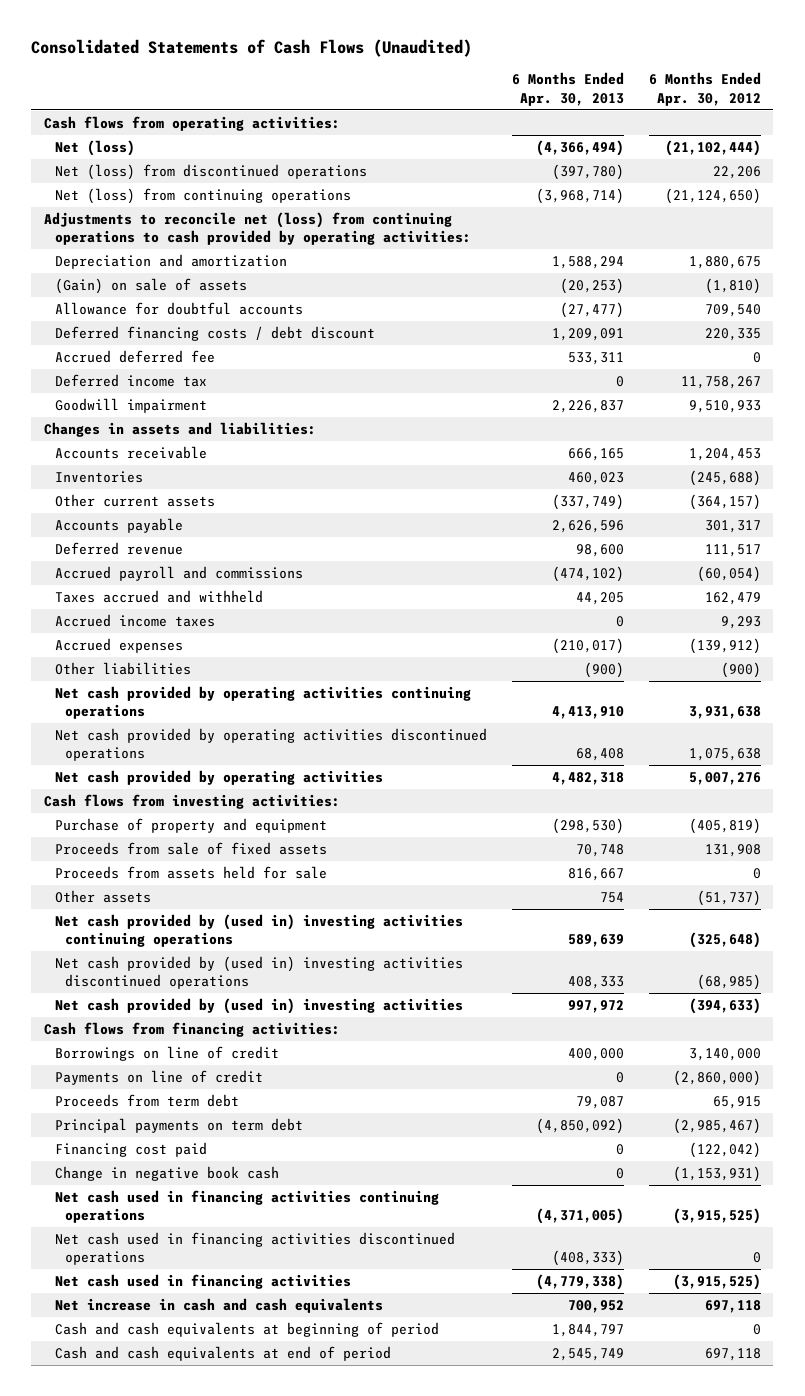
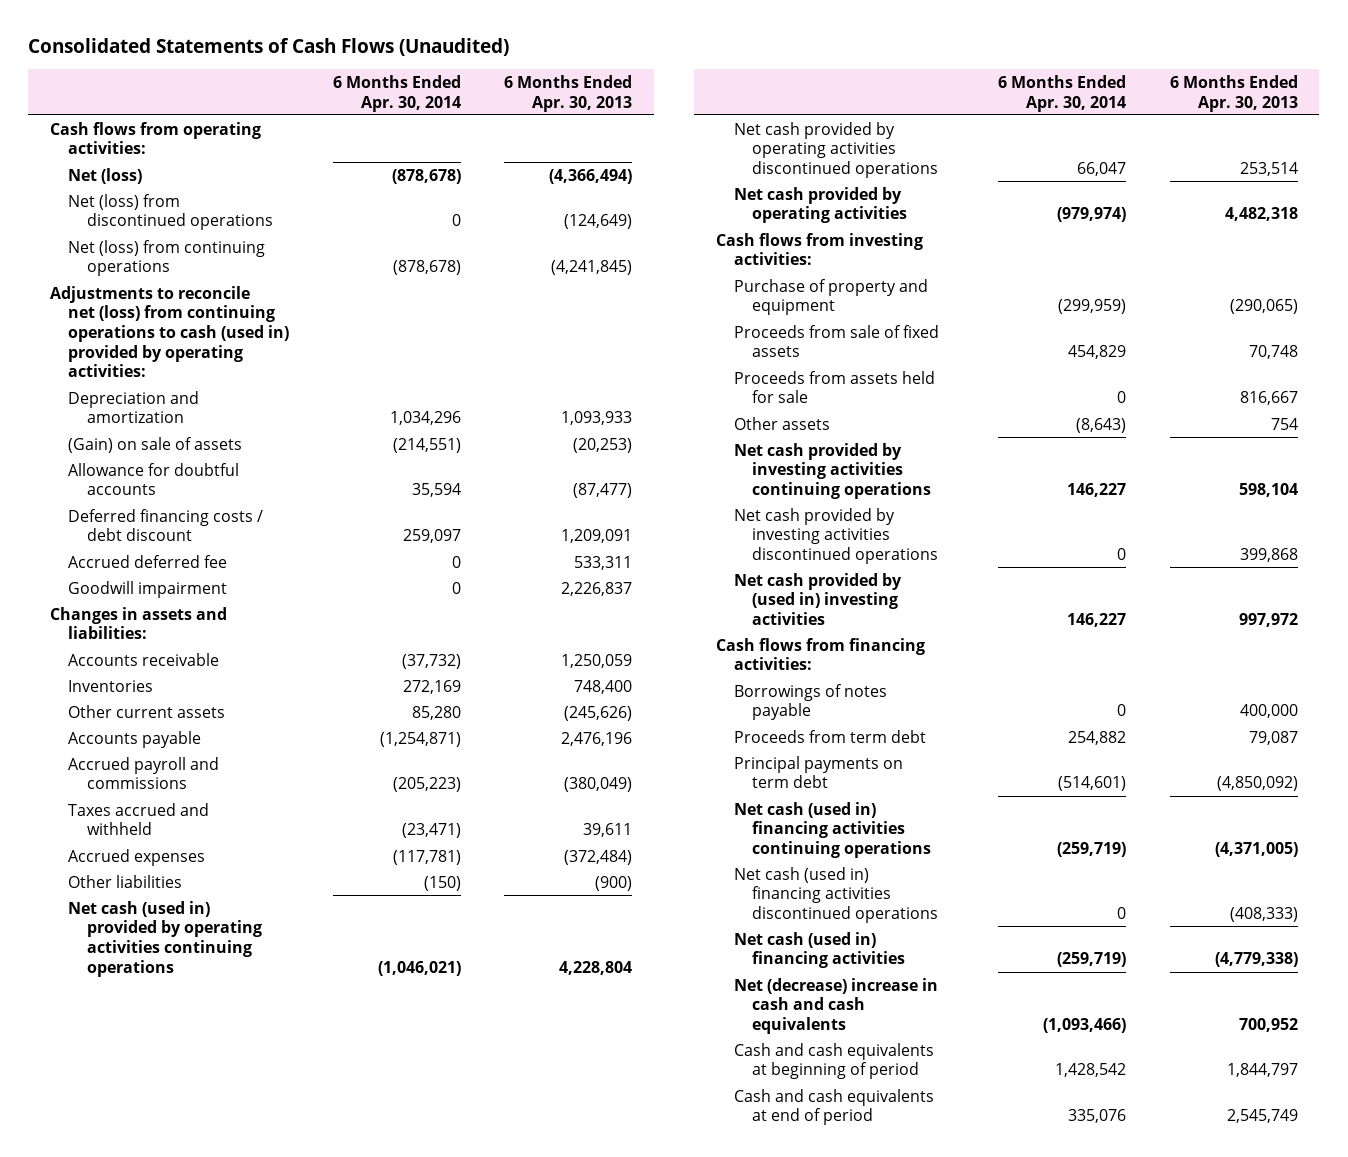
[648,72,761,106] 6 Months Ended Apr. 30, 2012 -> none
none -> [332,74,461,112] 6 Months Ended Apr. 30, 2014
[551,163,624,180] (397,780) -> [564,214,633,230] (124,649)
[535,187,624,204] (3,968,714) -> [551,260,633,276] (4,241,845)
[43,211,471,246] Adjustments to reconcile net (loss) from continuing operations to cash provided by operating activities: -> [50,285,290,378] Adjustments to reconcile net (loss) from continuing operations to cash (used in) provided by operating activities:
[551,255,624,269] 1,588,294 -> [561,411,633,426] 1,093,933
[559,301,624,318] (27,477) -> [573,483,633,499] (87,477)
[54,373,207,387] Deferred income tax -> none
[54,541,183,555] Deferred revenue -> none
[54,613,215,627] Accrued income taxes -> none
[567,447,624,461] 666,165 -> [561,653,633,668] 1,250,059
[567,471,624,485] 460,023 -> [574,679,633,694] 748,400
[551,493,624,510] (337,749) -> [564,705,633,721] (245,626)
[551,519,624,533] 2,626,596 -> [561,731,633,746] 2,476,196
[551,565,624,582] (474,102) -> [564,777,633,793] (380,049)
[575,591,624,605] 44,205 -> [583,823,633,838] 39,611
[551,637,624,654] (210,017) -> [564,849,633,865] (372,484)
[54,685,471,720] Net cash provided by operating activities continuing operations -> [68,900,262,977] Net cash (used in) provided by operating activities continuing operations
[551,706,624,720] 4,413,910 -> [559,960,633,975] 4,228,804
[575,748,624,762] 68,408 -> [1239,161,1298,176] 253,514
[551,817,624,834] (298,530) -> [1229,299,1298,315] (290,065)
[54,913,463,948] Net cash provided by (used in) investing activities continuing operations -> [733,442,932,499] Net cash provided by investing activities continuing operations
[567,934,624,948] 589,639 -> [1238,482,1298,497] 598,104
[54,955,463,990] Net cash provided by (used in) investing activities discontinued operations -> [733,507,939,564] Net cash provided by investing activities discontinued operations
[567,976,624,990] 408,333 -> [1239,547,1298,562] 399,868
[54,1045,279,1061] Borrowings on line of credit -> none
[54,1069,263,1085] Payments on line of credit -> none
none -> [733,683,887,721] Borrowings of notes payable
[54,1141,207,1157] Financing cost paid -> none
[54,1165,279,1181] Change in negative book cash -> none
[54,1189,439,1224] Net cash used in financing activities continuing operations -> [733,801,932,858] Net cash (used in) financing activities continuing operations
[54,1231,455,1266] Net cash used in financing activities discontinued operations -> [733,866,939,923] Net cash (used in) financing activities discontinued operations
[54,1273,351,1289] Net cash used in financing activities -> [733,931,906,969] Net cash (used in) financing activities
[54,1297,383,1313] Net increase in cash and cash equivalents -> [733,977,938,1034] Net (decrease) increase in cash and cash equivalents

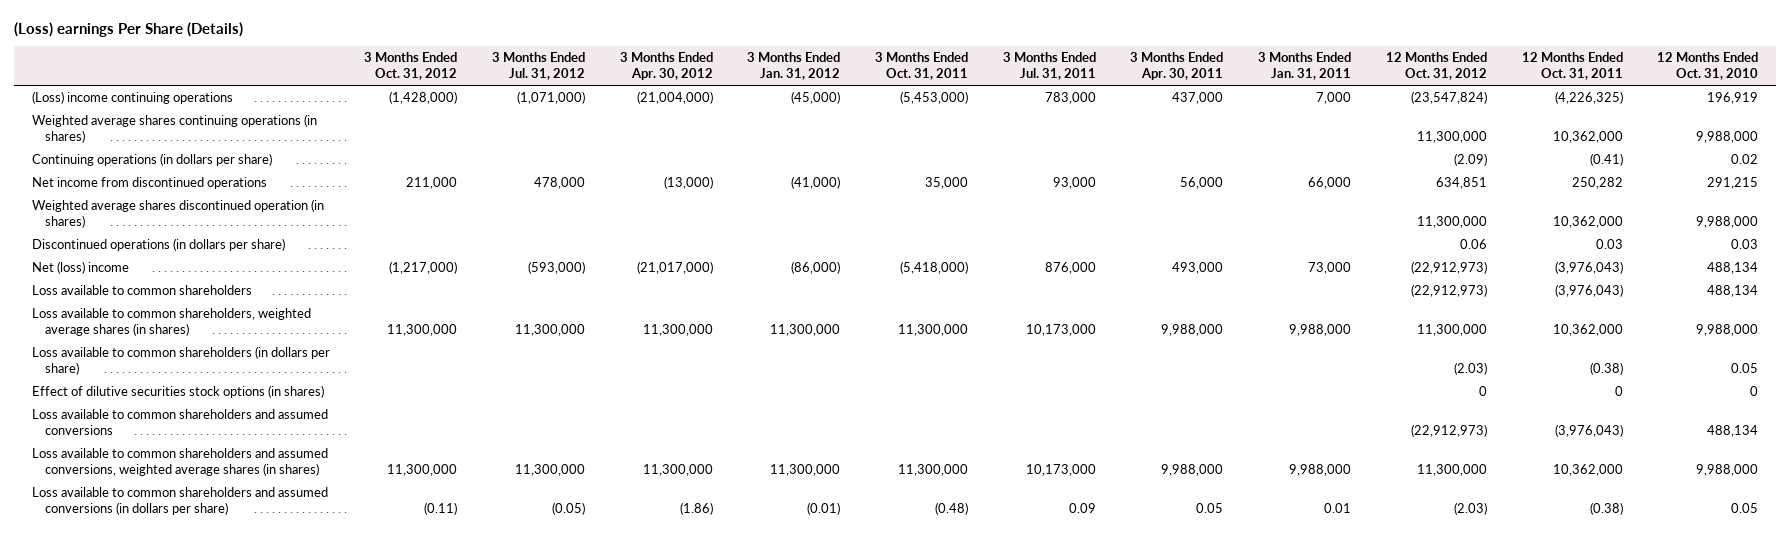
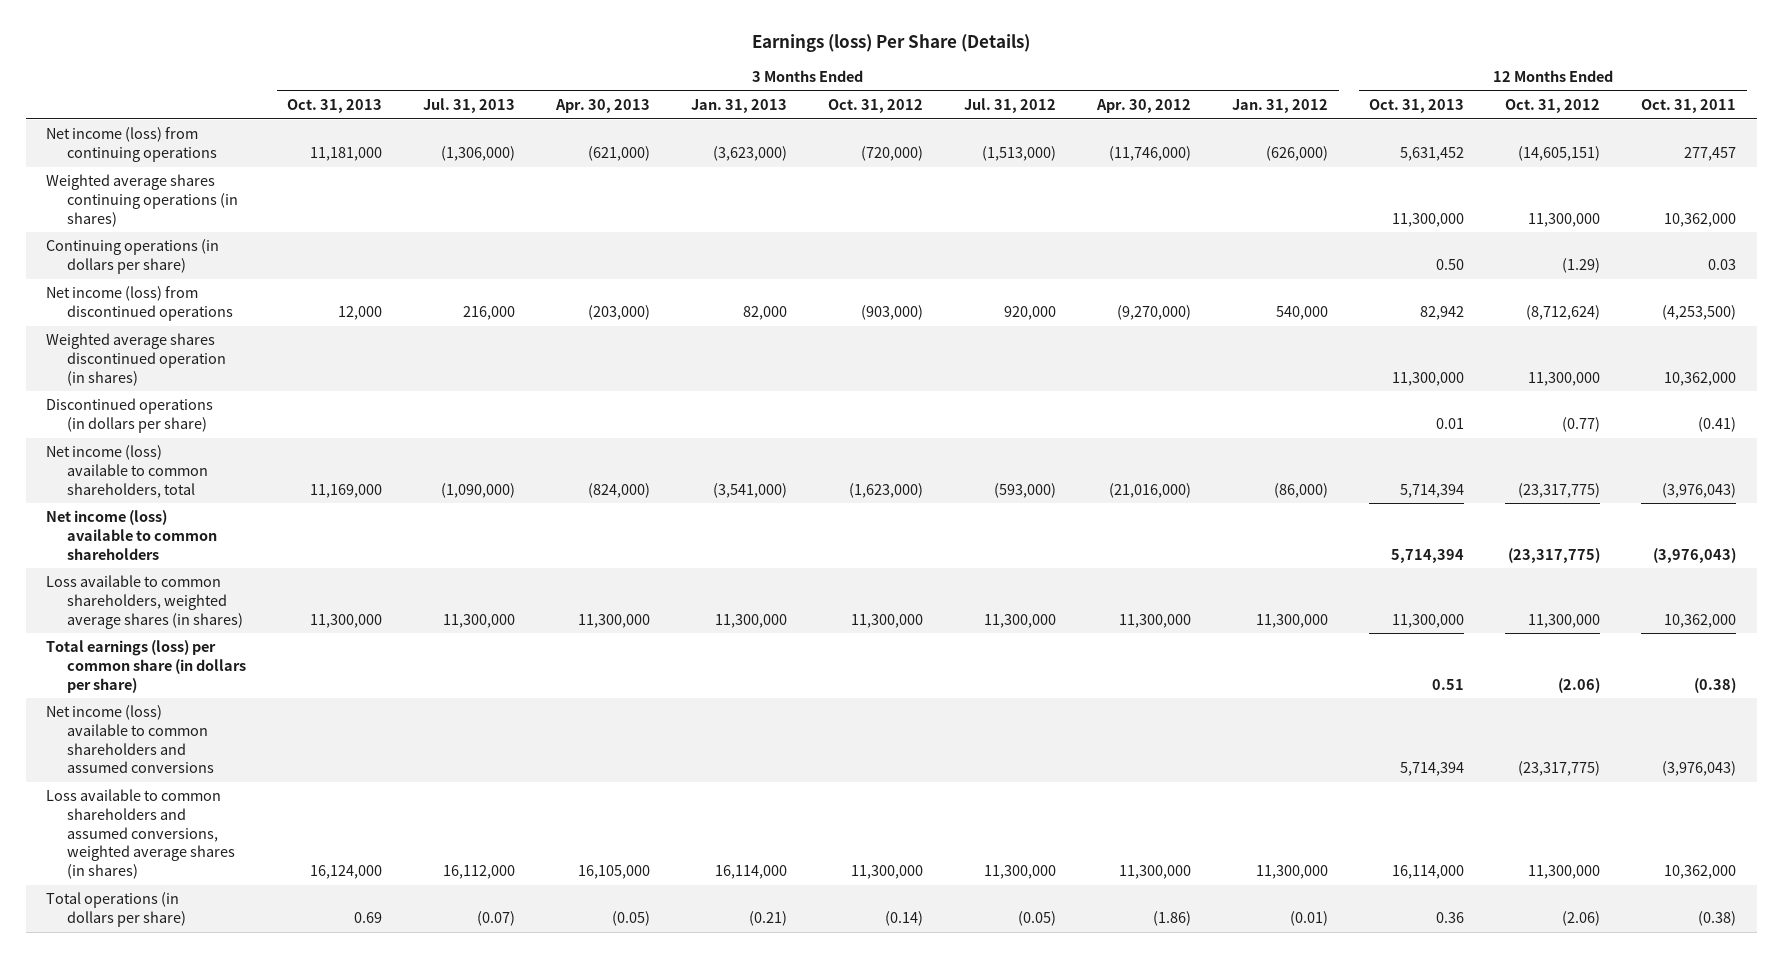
[14,21,244,37] (Loss) earnings Per Share (Details) -> [752,34,1031,53] Earnings (loss) Per Share (Details)
[875,52,969,81] 3 Months Ended Oct. 31, 2011 -> none
[1002,52,1096,81] 3 Months Ended Jul. 31, 2011 -> none
[1130,52,1224,81] 3 Months Ended Apr. 30, 2011 -> none
[1258,52,1352,81] 3 Months Ended Jan. 31, 2011 -> none
[1657,52,1759,81] 12 Months Ended Oct. 31, 2010 -> none
none -> [287,99,383,114] Oct. 31, 2013
none -> [423,98,516,114] Jul. 31, 2013
none -> [555,99,651,114] Apr. 30, 2013
none -> [691,99,788,114] Jan. 31, 2013
none -> [1369,99,1465,114] Oct. 31, 2013
[31,91,233,105] (Loss) income continuing operations -> [46,127,218,163] Net income (loss) from continuing operations
[389,91,458,105] (1,428,000) -> [861,146,924,162] (720,000)
[517,91,586,105] (1,071,000) -> [982,146,1057,162] (1,513,000)
[636,91,713,105] (21,004,000) -> [1109,146,1192,162] (11,746,000)
[791,91,841,105] (45,000) -> [1266,146,1329,162] (626,000)
[1410,91,1487,105] (23,547,824) -> [1518,146,1601,162] (14,605,151)
[1554,91,1623,105] (4,226,325) -> [1684,147,1737,162] 277,457
[1453,153,1487,167] (2.09) -> [1562,258,1601,274] (1.29)
[1589,153,1623,167] (0.41) -> [1708,259,1737,271] 0.03
[31,177,267,190] Net income from discontinued operations -> [46,286,234,322] Net income (loss) from discontinued operations
[406,177,458,190] 211,000 -> [861,305,924,321] (903,000)
[534,177,586,190] 478,000 -> [1004,306,1057,321] 920,000
[663,176,713,190] (13,000) -> [1117,305,1192,321] (9,270,000)
[791,176,841,190] (41,000) -> [1276,306,1329,321] 540,000
[1435,177,1487,190] 634,851 -> [1526,305,1601,321] (8,712,624)
[1571,177,1623,190] 250,282 -> [1662,305,1737,321] (4,253,500)
[1459,239,1487,250] 0.06 -> [1562,417,1601,433] (0.77)
[1595,239,1623,250] 0.03 -> [1698,417,1737,433] (0.41)
[31,261,129,275] Net (loss) income -> [46,445,209,498] Net income (loss) available to common shareholders, total
[389,261,458,275] (1,217,000) -> [849,482,924,498] (1,623,000)
[636,261,713,275] (21,017,000) -> [1109,482,1192,498] (21,016,000)
[1410,261,1487,275] (22,912,973) -> [1518,482,1601,498] (23,317,775)
[31,285,252,296] Loss available to common shareholders -> [46,510,218,560] Net income (loss) available to common shareholders
[1410,284,1487,298] (22,912,973) -> [1508,547,1601,563] (23,317,775)
[31,385,324,399] Effect of dilutive securities stock options (in shares) -> none
[31,346,330,375] Loss available to common shareholders (in dollars per share) -> [46,640,247,693] Total earnings (loss) per common share (in dollars per share)
[1453,361,1487,375] (2.03) -> [1558,677,1601,693] (2.06)
[31,409,328,435] Loss available to common shareholders and assumed conversions -> [46,705,215,774] Net income (loss) available to common shareholders and assumed conversions
[1410,423,1487,437] (22,912,973) -> [1518,761,1601,777] (23,317,775)
[31,487,328,515] Loss available to common shareholders and assumed conversions (in dollars per share) -> [46,892,187,928] Total operations (in dollars per share)
[424,501,458,515] (0.11) -> [885,911,924,927] (0.14)
[1453,501,1487,515] (2.03) -> [1562,911,1601,927] (2.06)

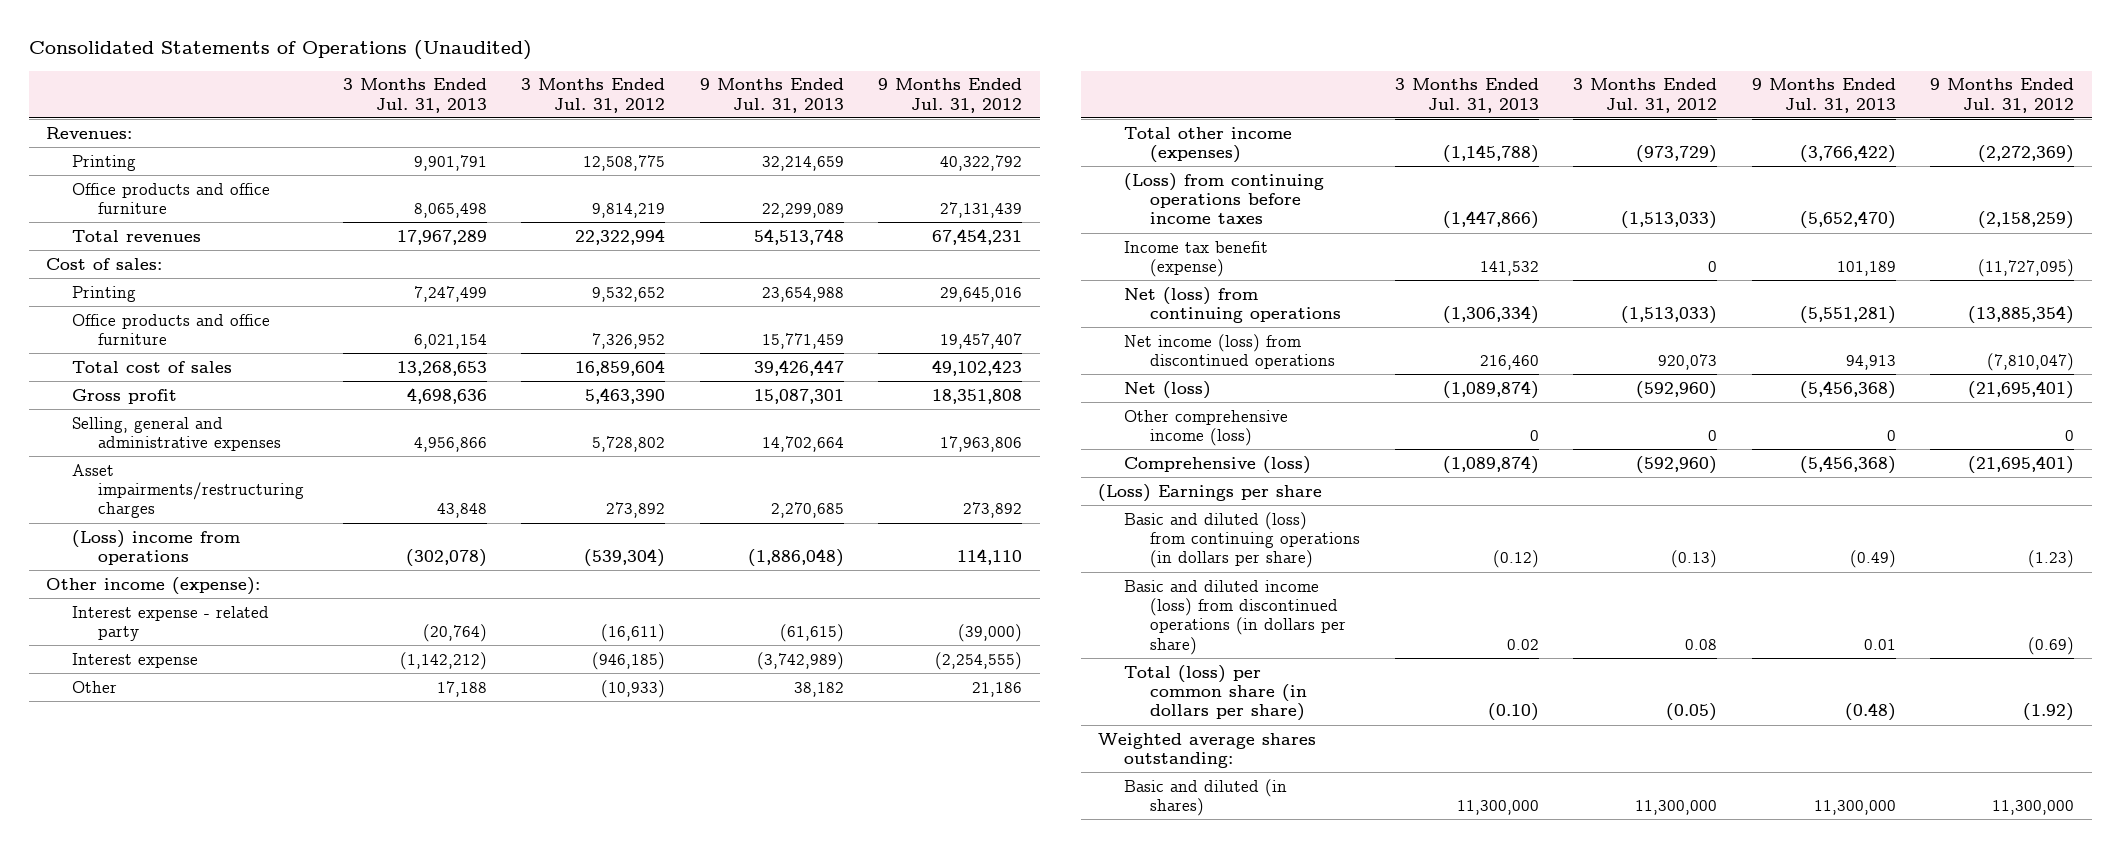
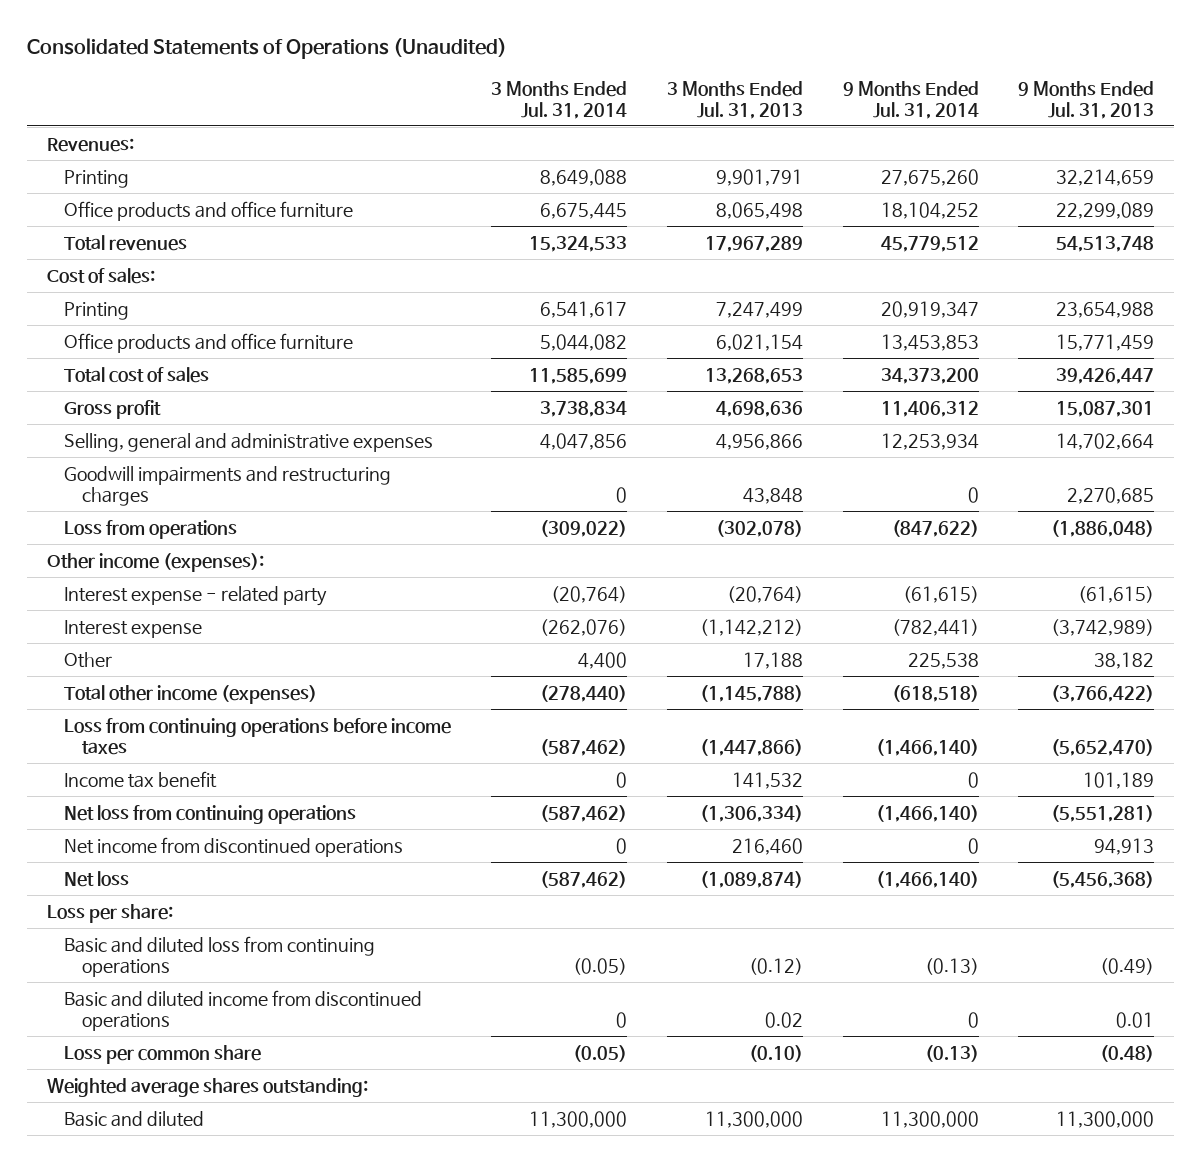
[521,78,666,113] 3 Months Ended Jul. 31, 2012 -> none
[878,78,1023,113] 9 Months Ended Jul. 31, 2012 -> none
none -> [491,80,628,119] 3 Months Ended Jul. 31, 2014
none -> [842,80,979,119] 9 Months Ended Jul. 31, 2014
[72,463,305,519] Asset impairments/restructuring charges -> [64,465,392,506] Goodwill impairments and restructuring charges
[72,529,241,565] (Loss) income from operations -> [64,519,238,539] Loss from operations
[46,576,261,595] Other income (expense): -> [46,552,264,572] Other income (expenses):
[1124,409,1289,446] Other comprehensive income (loss) -> none
[1124,455,1312,474] Comprehensive (loss) -> none
[1124,172,1325,225] (Loss) from continuing operations before income taxes -> [64,717,452,755] Loss from continuing operations before income taxes
[1124,240,1269,277] Income tax benefit (expense) -> [64,770,218,788] Income tax benefit
[1124,286,1342,323] Net (loss) from continuing operations -> [64,804,357,824] Net loss from continuing operations
[1124,333,1336,369] Net income (loss) from discontinued operations -> [64,836,404,857] Net income from discontinued operations
[1124,380,1212,399] Net (loss) -> [64,870,130,887] Net loss
[1098,483,1323,502] (Loss) Earnings per share -> [46,903,173,923] Loss per share:
[1124,511,1361,569] Basic and diluted (loss) from continuing operations (in dollars per share) -> [64,935,376,977] Basic and diluted loss from continuing operations
[1124,579,1347,655] Basic and diluted income (loss) from discontinued operations (in dollars per share) -> [64,989,423,1031] Basic and diluted income from discontinued operations
[1124,664,1308,722] Total (loss) per common share (in dollars per share) -> [64,1044,262,1064] Loss per common share
[1124,778,1288,816] Basic and diluted (in shares) -> [64,1110,205,1127] Basic and diluted

